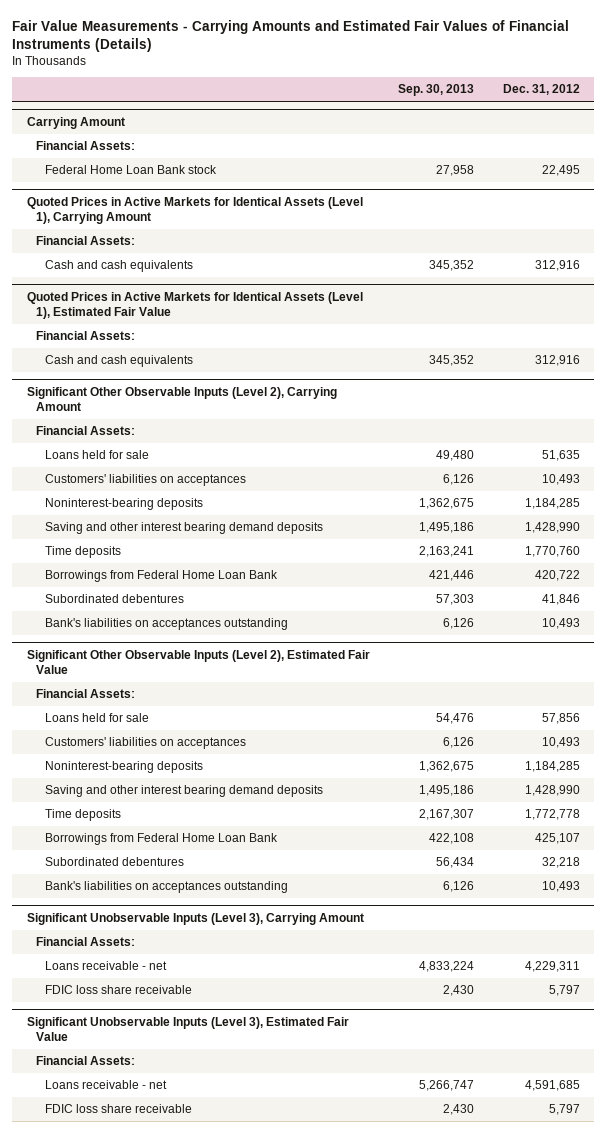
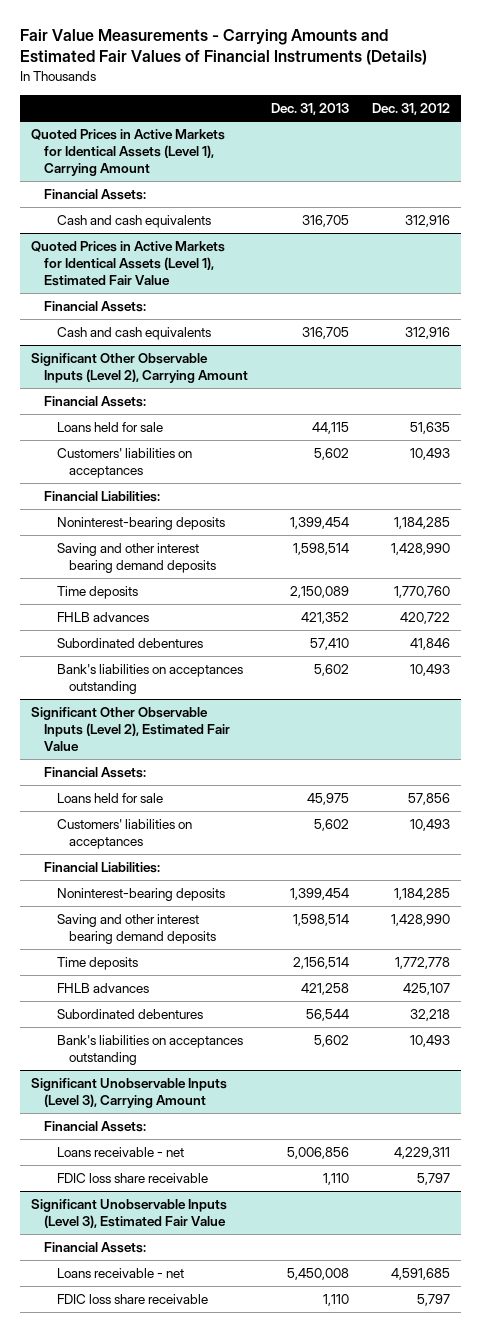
[398,84,475,97] Sep. 30, 2013 -> none
none -> [270,102,349,115] Dec. 31, 2013
[26,116,125,129] Carrying Amount -> none
[35,141,135,151] Financial Assets: -> none
[44,165,217,175] Federal Home Loan Bank stock -> none
none -> [43,490,160,502] Financial Liabilities:
[44,570,278,583] Borrowings from Federal Home Loan Bank -> [56,611,149,622] FHLB advances
none -> [43,861,160,873] Financial Liabilities:
[44,833,278,846] Borrowings from Federal Home Loan Bank -> [56,982,149,993] FHLB advances

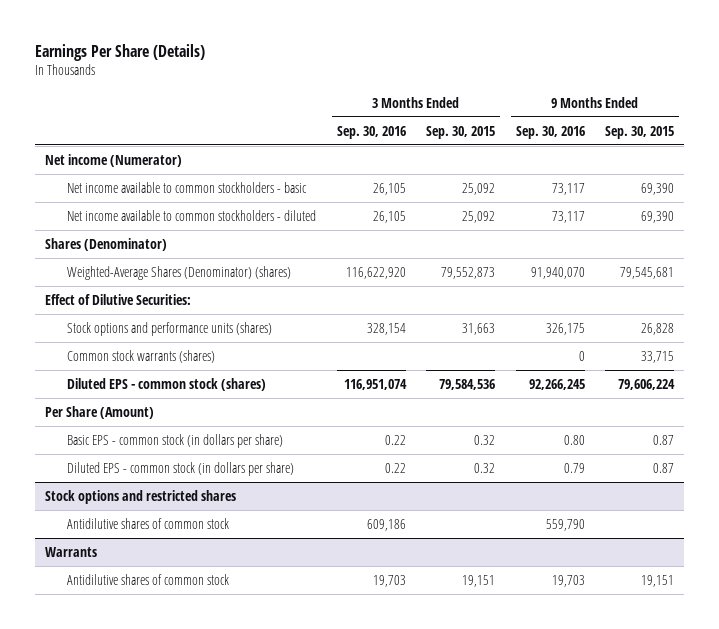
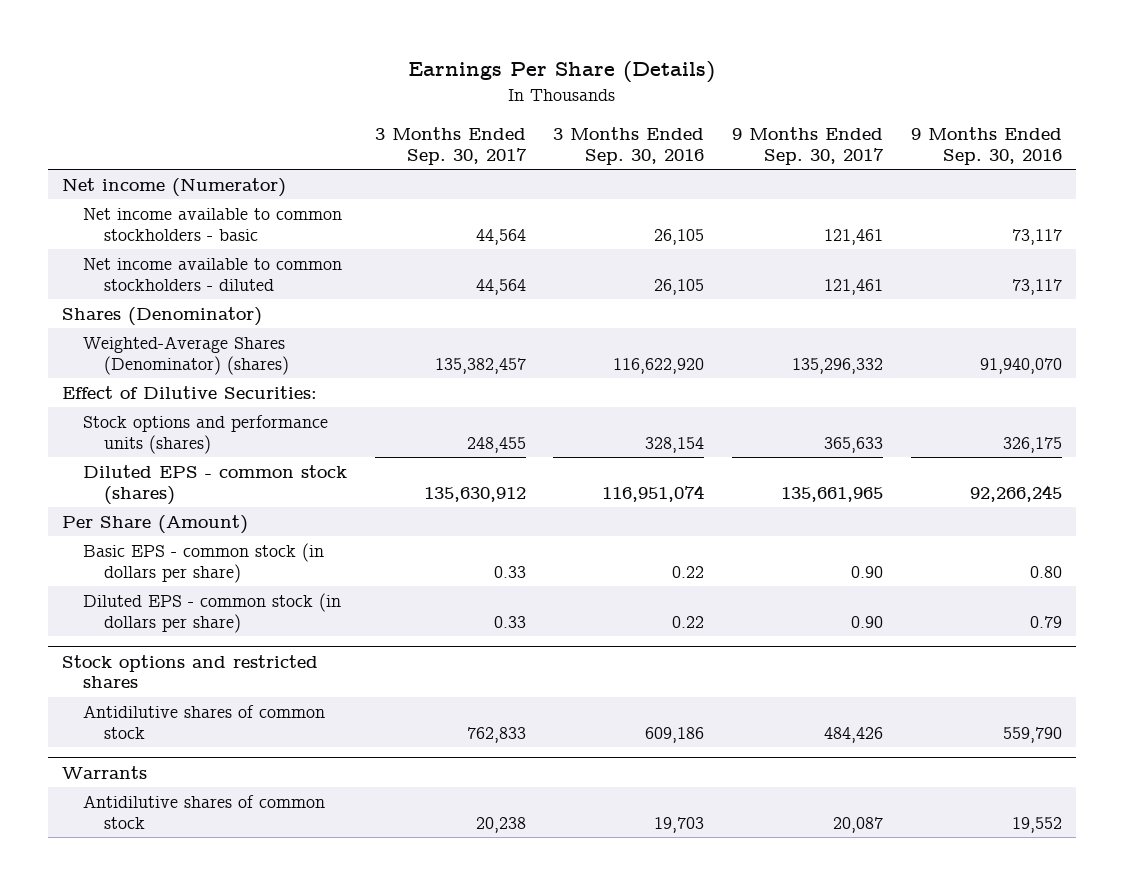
[426,125,496,139] Sep. 30, 2015 -> none
[605,125,675,139] Sep. 30, 2015 -> none
none -> [374,126,527,165] 3 Months Ended Sep. 30, 2017
none -> [732,126,885,165] 9 Months Ended Sep. 30, 2017
[67,349,216,363] Common stock warrants (shares) -> none
[551,574,585,587] 19,703 -> [1012,816,1063,833] 19,552

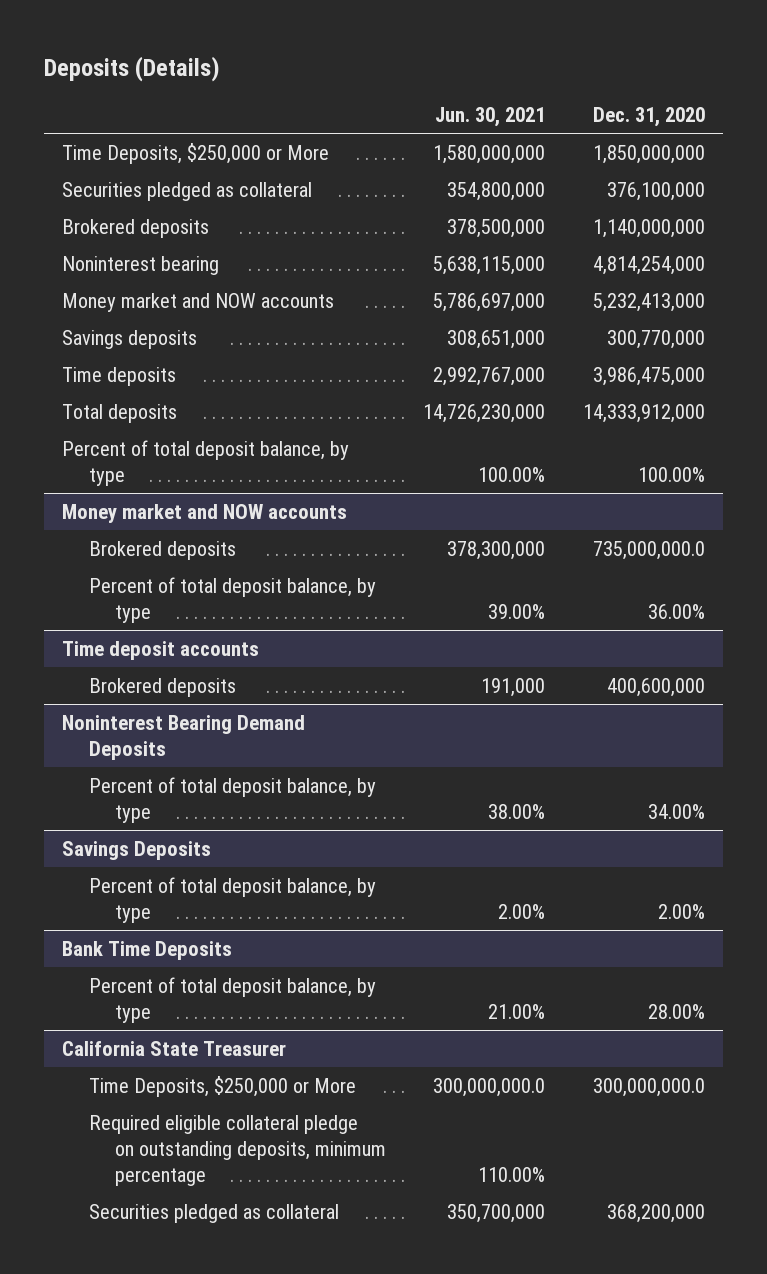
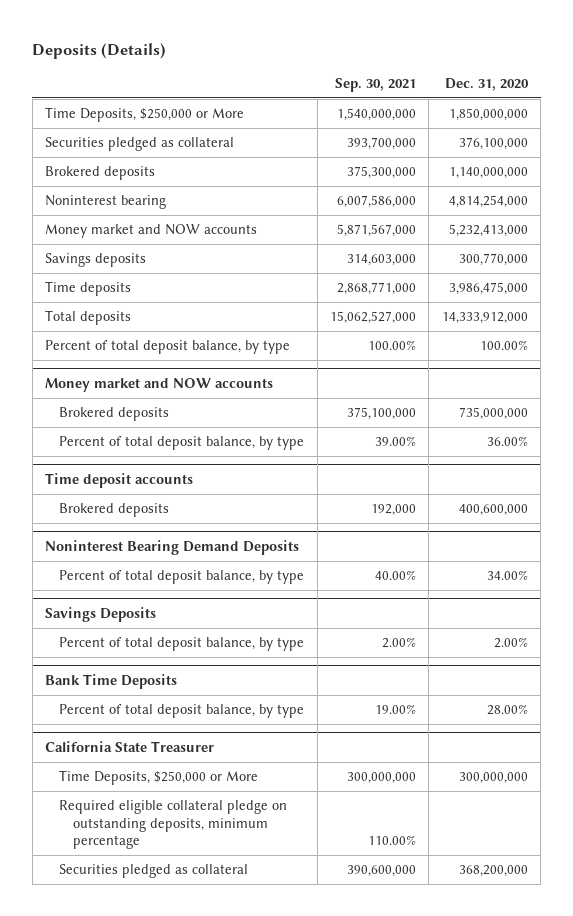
[435,107,546,128] Jun. 30, 2021 -> none
none -> [334,78,416,93] Sep. 30, 2021
[592,540,705,560] 735,000,000.0 -> [458,407,528,421] 735,000,000
[592,1077,705,1097] 300,000,000.0 -> [458,772,528,785] 300,000,000

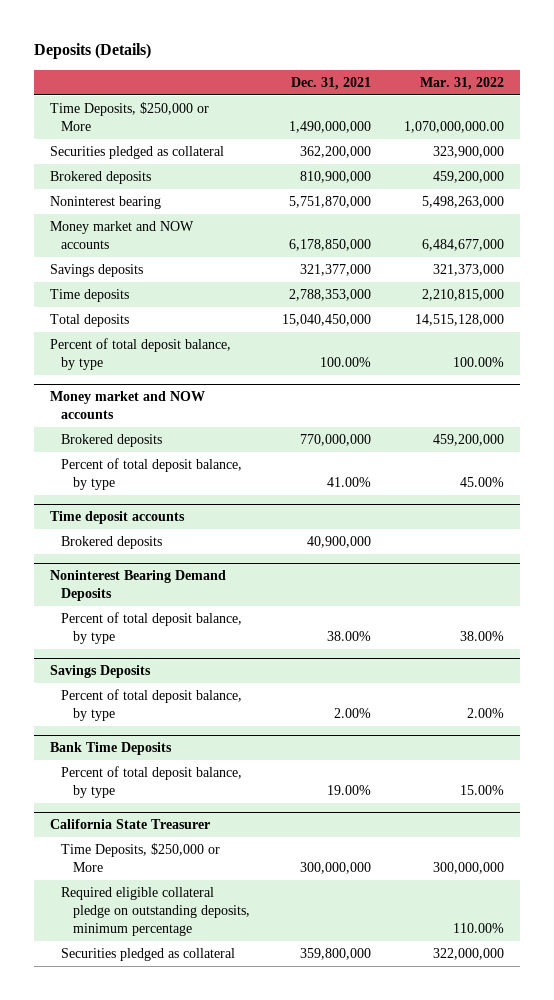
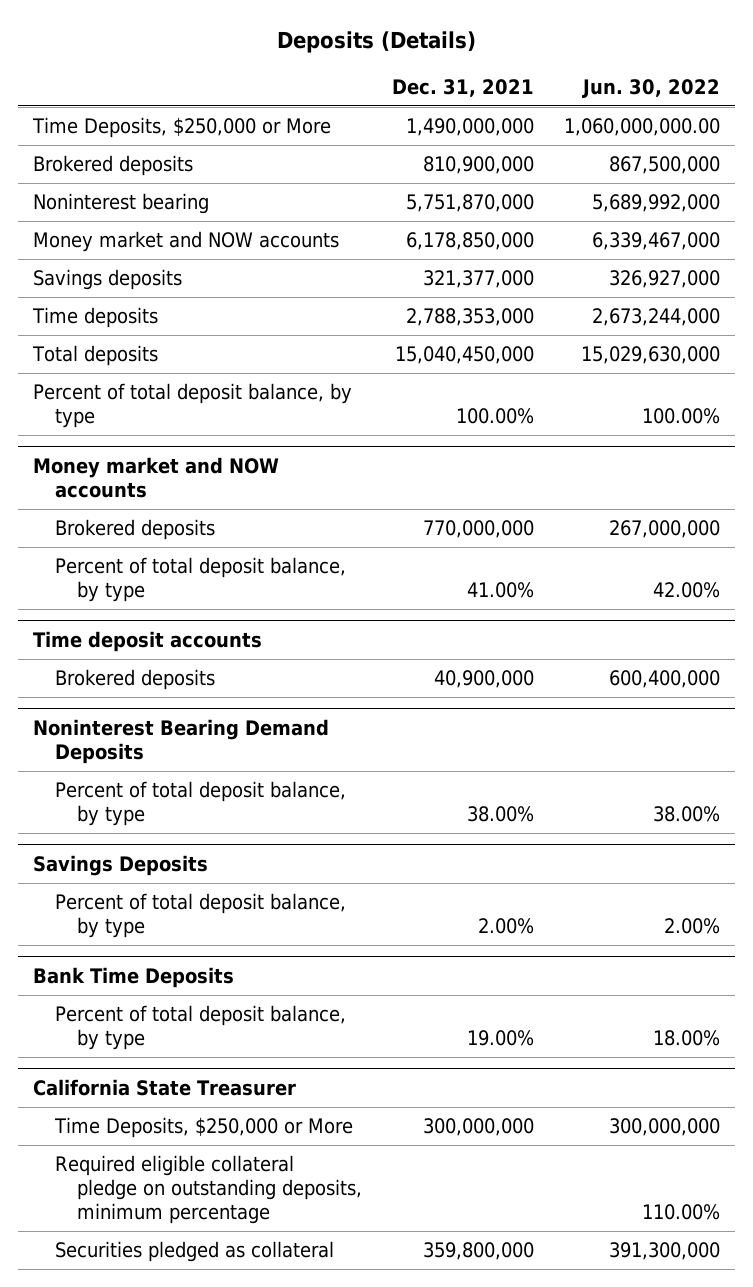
[419,76,504,90] Mar. 31, 2022 -> none
none -> [582,78,721,98] Jun. 30, 2022
[49,146,224,160] Securities pledged as collateral -> none

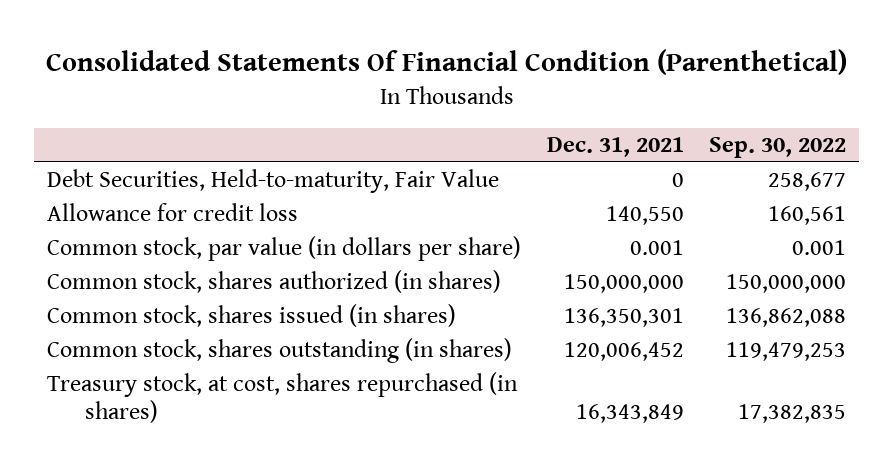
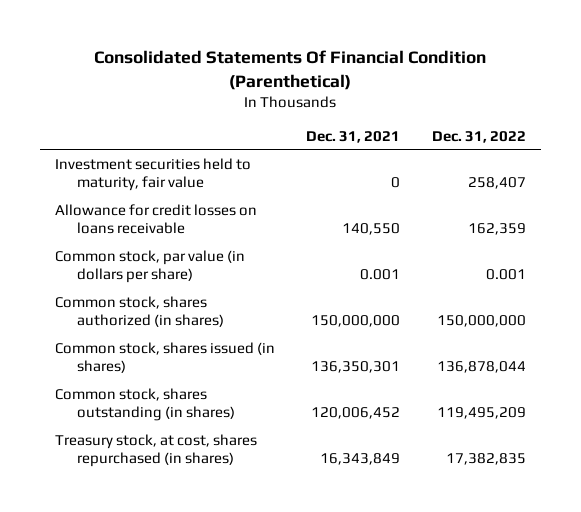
[709,137,847,159] Sep. 30, 2022 -> none
none -> [431,130,526,143] Dec. 31, 2022
[46,169,499,194] Debt Securities, Held-to-maturity, Fair Value -> [55,157,252,191] Investment securities held to maturity, fair value
[46,203,298,222] Allowance for credit loss -> [55,203,258,234] Allowance for credit losses on loans receivable

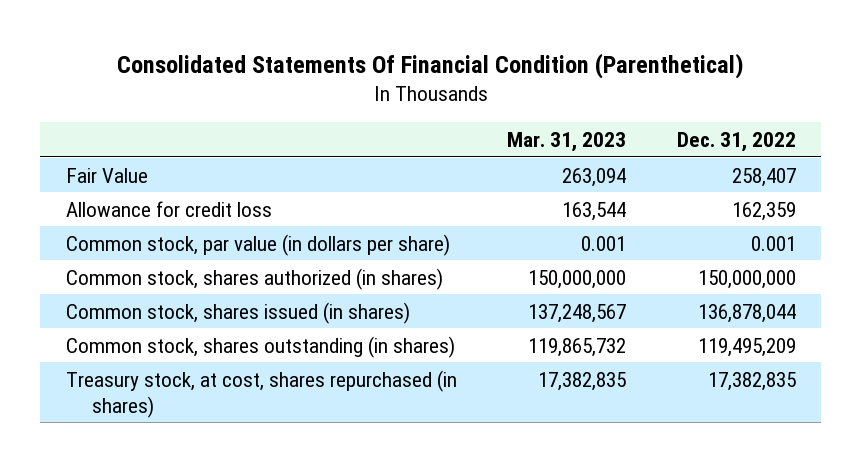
[306,130,401,143] Dec. 31, 2021 -> none
none -> [507,131,627,152] Mar. 31, 2023
[55,157,252,191] Investment securities held to maturity, fair value -> [65,167,148,183] Fair Value
[55,203,258,234] Allowance for credit losses on loans receivable -> [65,200,272,217] Allowance for credit loss

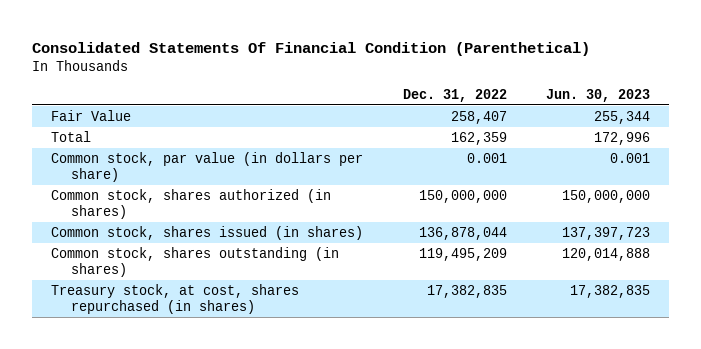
[507,131,627,152] Mar. 31, 2023 -> none
none -> [545,88,650,102] Jun. 30, 2023
[65,200,272,217] Allowance for credit loss -> [51,130,92,142] Total

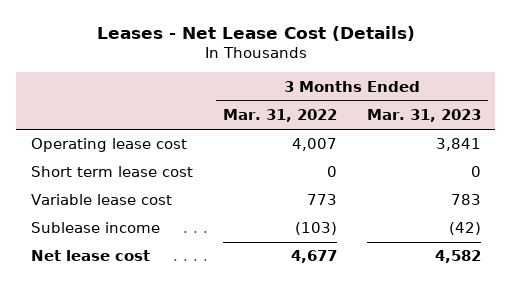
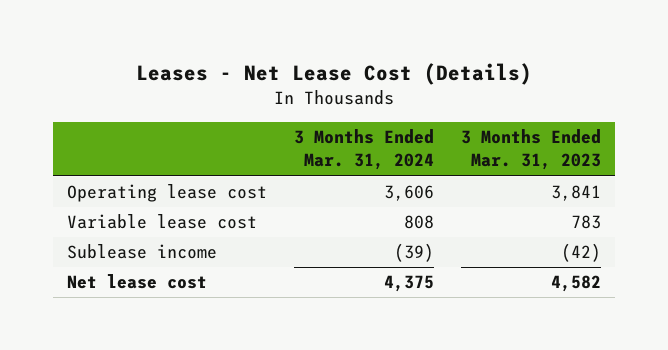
[222,109,337,123] Mar. 31, 2022 -> none
none -> [293,129,434,171] 3 Months Ended Mar. 31, 2024
[31,166,194,178] Short term lease cost -> none

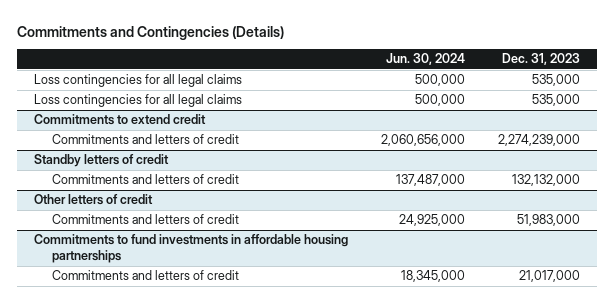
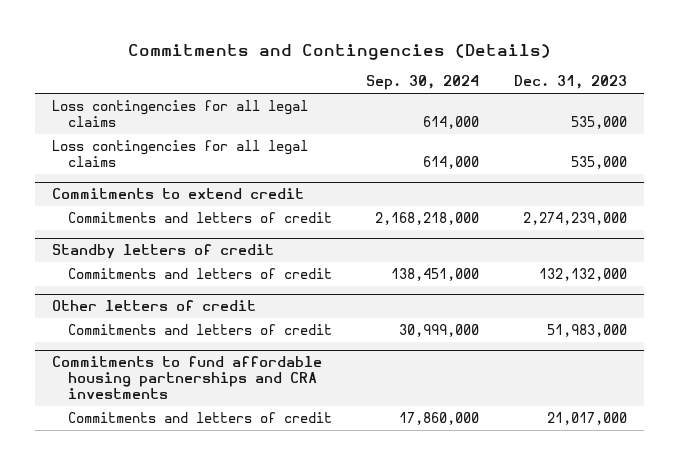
[386,53,466,66] Jun. 30, 2024 -> none
none -> [366,75,480,91] Sep. 30, 2024
[34,234,349,264] Commitments to fund investments in affordable housing partnerships -> [52,356,323,400] Commitments to fund affordable housing partnerships and CRA investments

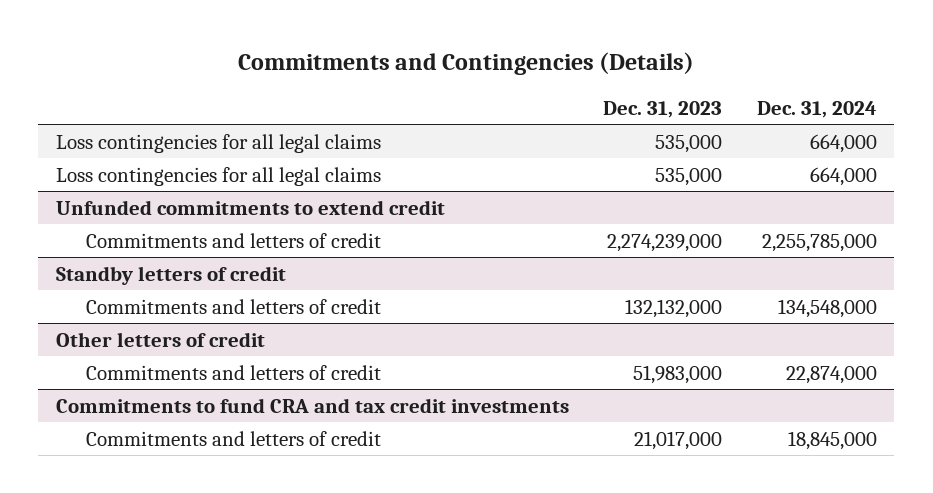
[366,75,480,91] Sep. 30, 2024 -> none
none -> [756,100,877,118] Dec. 31, 2024
[52,188,305,200] Commitments to extend credit -> [55,199,445,215] Unfunded commitments to extend credit
[52,356,323,400] Commitments to fund affordable housing partnerships and CRA investments -> [55,397,569,413] Commitments to fund CRA and tax credit investments

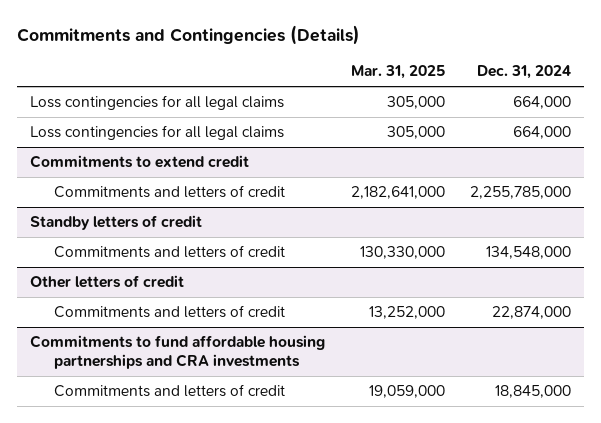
[603,100,723,118] Dec. 31, 2023 -> none
none -> [350,65,445,80] Mar. 31, 2025
[55,199,445,215] Unfunded commitments to extend credit -> [30,155,250,169] Commitments to extend credit
[55,397,569,413] Commitments to fund CRA and tax credit investments -> [30,335,326,369] Commitments to fund affordable housing partnerships and CRA investments

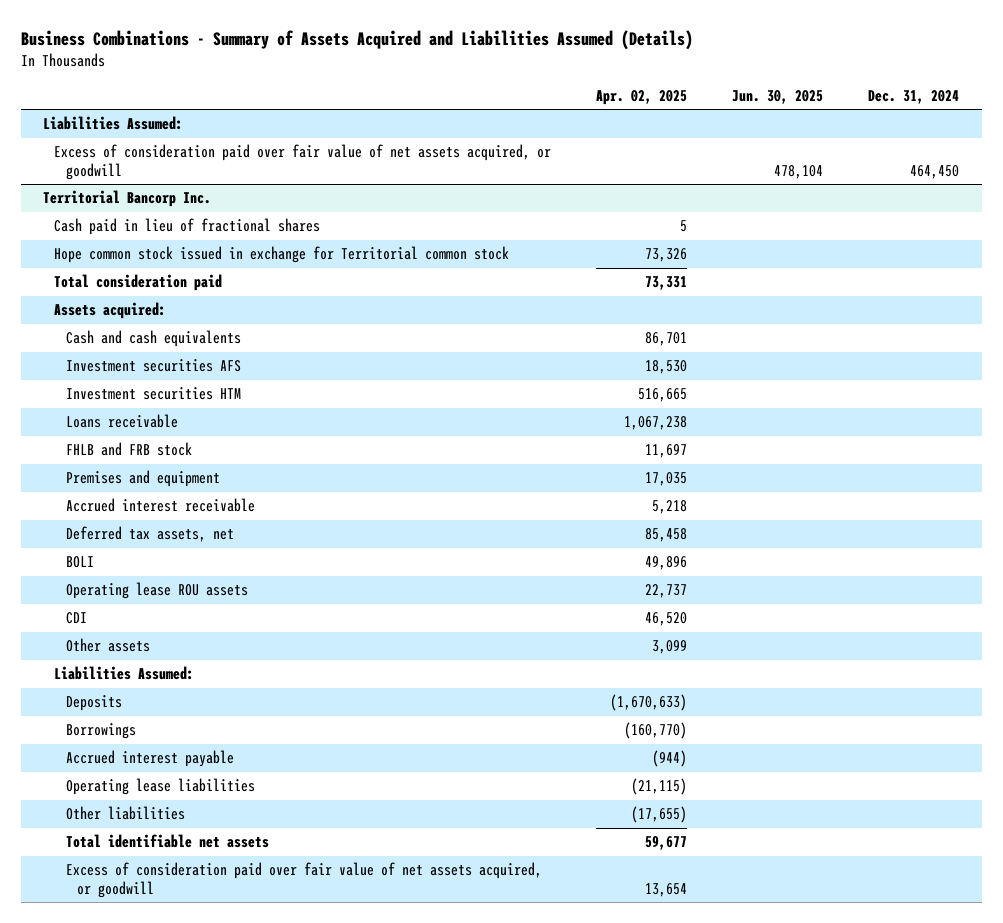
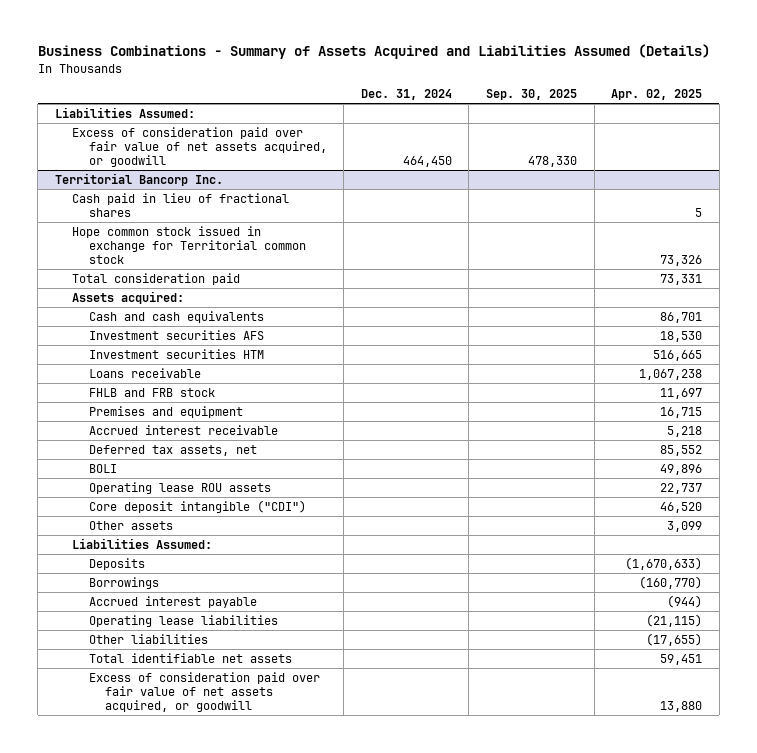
[732,89,824,104] Jun. 30, 2025 -> none
none -> [486,89,578,101] Sep. 30, 2025
[645,472,688,487] 17,035 -> [660,406,703,418] 16,715
[645,528,688,543] 85,458 -> [660,444,703,456] 85,552
[65,612,87,625] CDI -> [88,499,306,513] Core deposit intangible ("CDI")
[645,836,688,851] 59,677 -> [660,653,703,665] 59,451
[645,882,688,897] 13,654 -> [660,701,703,713] 13,880

